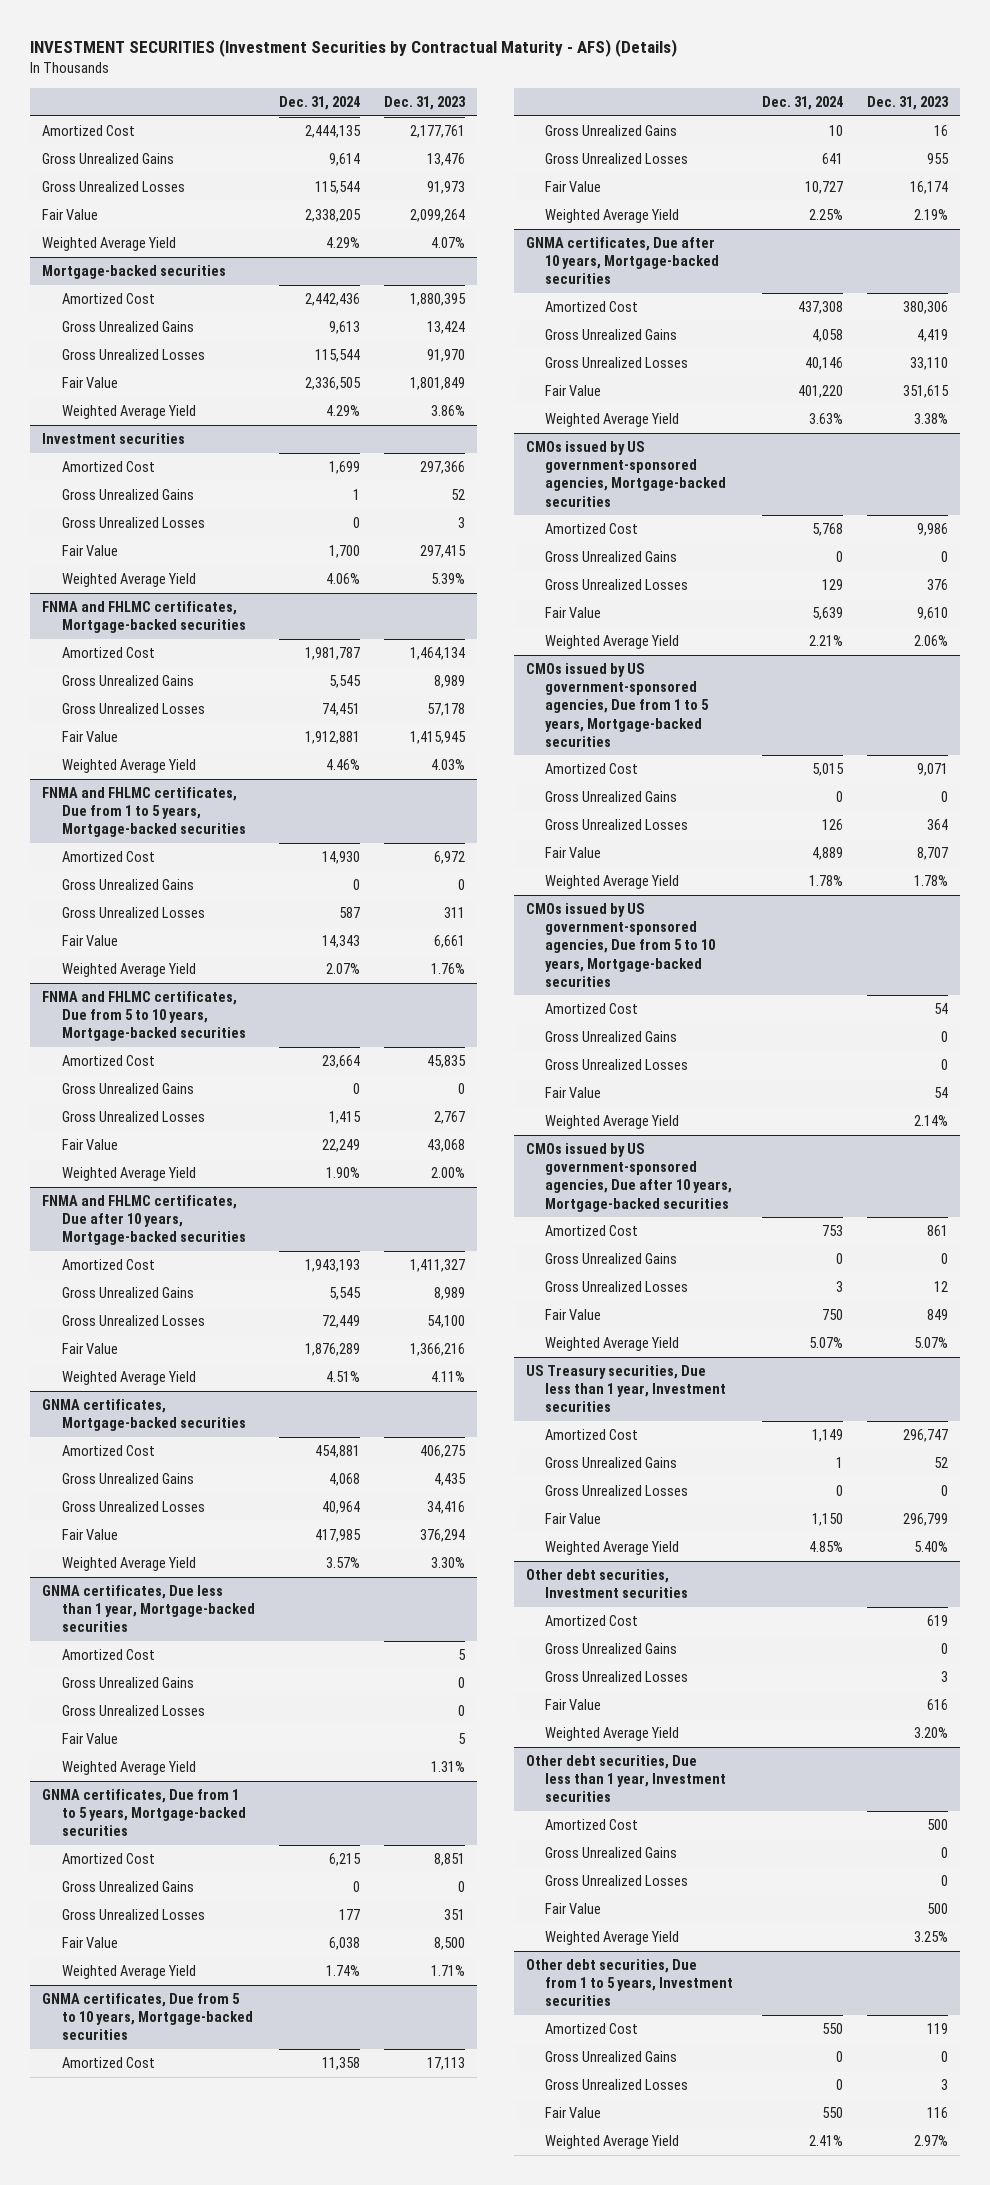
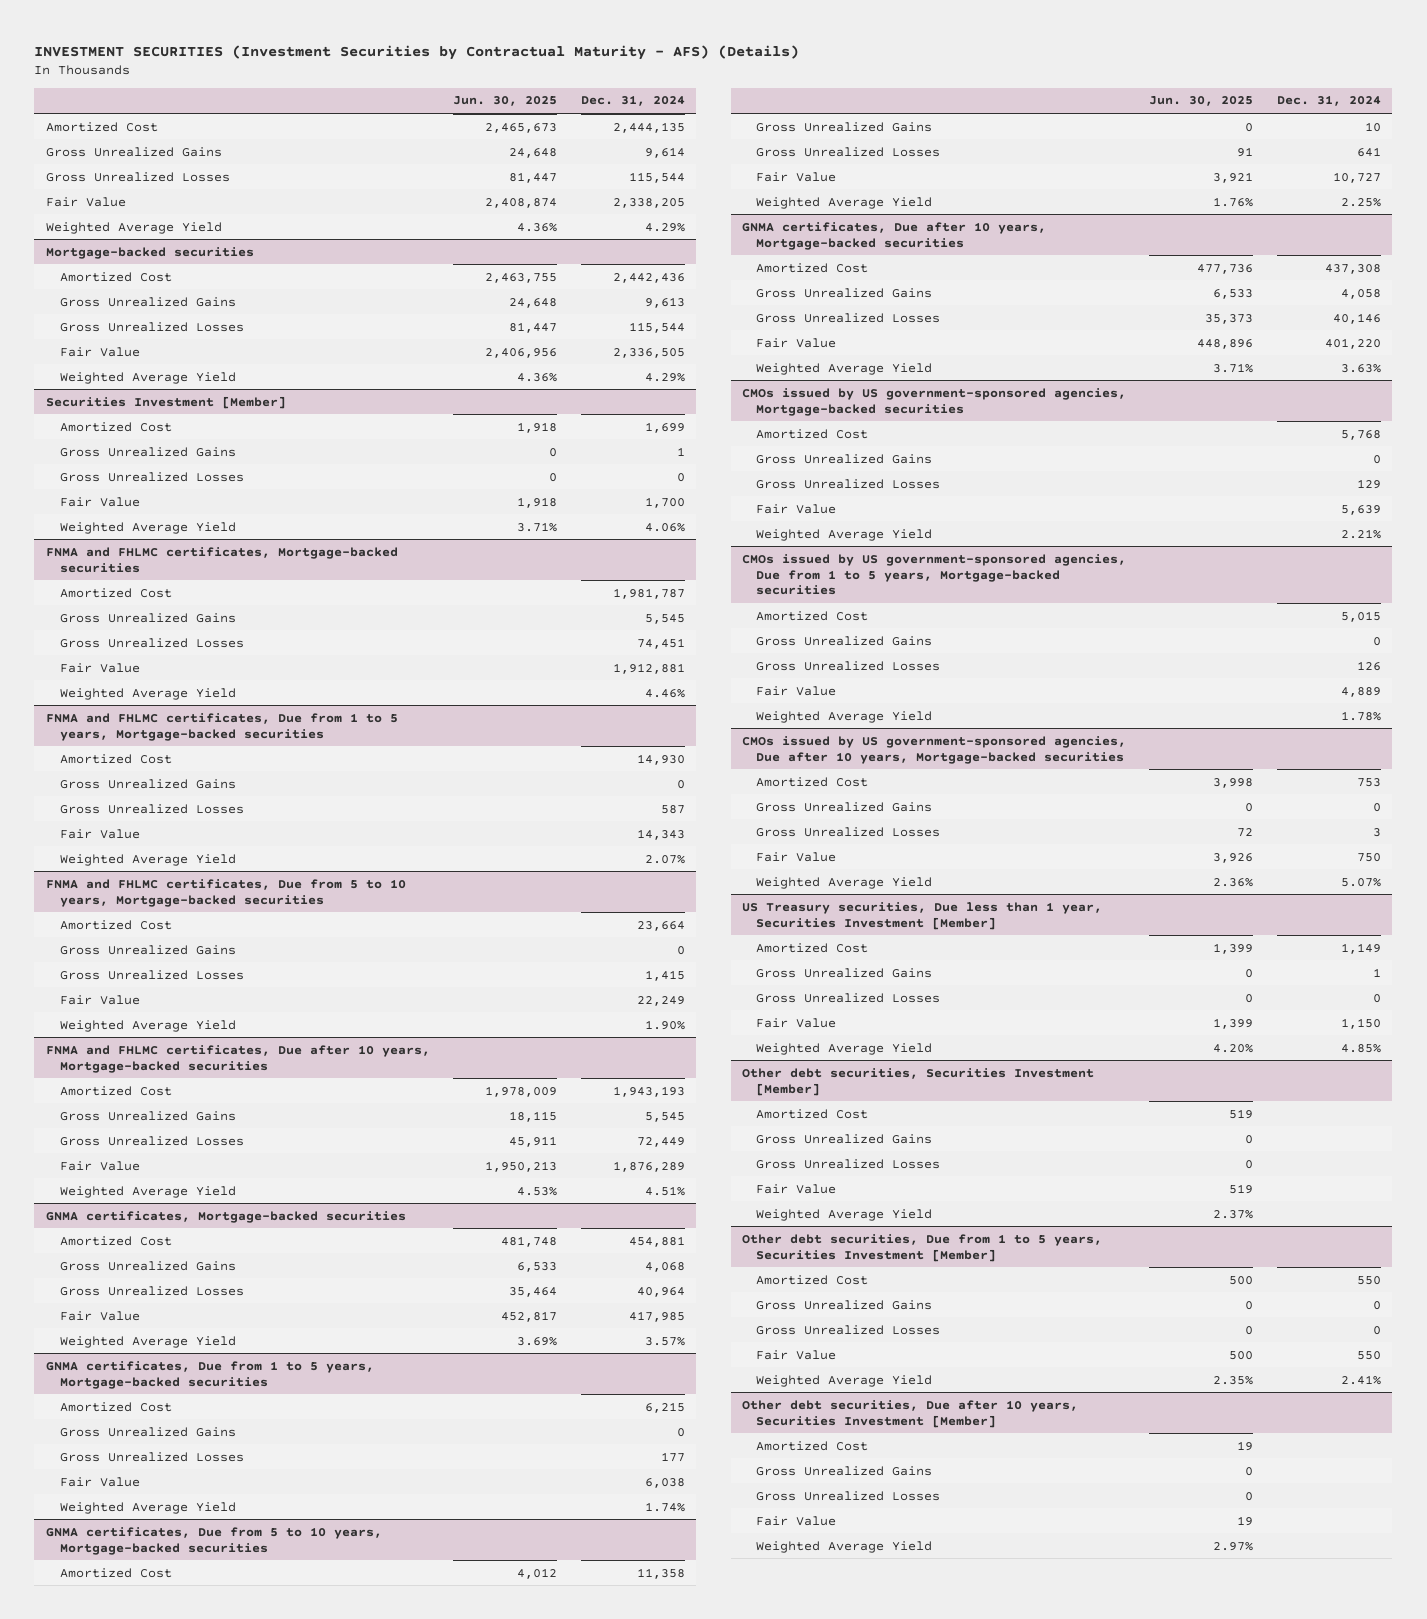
[383,95,466,110] Dec. 31, 2023 -> none
none -> [453,96,558,107] Jun. 30, 2025
[42,433,186,445] Investment securities -> [46,395,287,409] Securities Investment [Member]
[42,1585,255,1633] GNMA certificates, Due less than 1 year, Mortgage-backed securities -> none
[61,1649,155,1661] Amortized Cost -> none
[61,1677,194,1689] Gross Unrealized Gains -> none
[61,1705,205,1717] Gross Unrealized Losses -> none
[61,1733,118,1745] Fair Value -> none
[61,1761,196,1776] Weighted Average Yield -> none
[525,903,716,987] CMOs issued by US government-sponsored agencies, Due from 5 to 10 years, Mortgage-backed securities -> none
[545,1003,639,1015] Amortized Cost -> none
[545,1031,678,1043] Gross Unrealized Gains -> none
[545,1059,689,1071] Gross Unrealized Losses -> none
[545,1087,602,1099] Fair Value -> none
[545,1115,680,1130] Weighted Average Yield -> none
[525,1365,727,1413] US Treasury securities, Due less than 1 year, Investment securities -> [742,901,1103,930] US Treasury securities, Due less than 1 year, Securities Investment [Member]
[545,1615,639,1627] Amortized Cost -> none
[545,1643,678,1655] Gross Unrealized Gains -> none
[545,1671,689,1683] Gross Unrealized Losses -> none
[545,1699,602,1711] Fair Value -> none
[545,1727,680,1742] Weighted Average Yield -> none
[525,1755,727,1803] Other debt securities, Due less than 1 year, Investment securities -> none
[525,1569,689,1599] Other debt securities, Investment securities -> [742,1067,1095,1096] Other debt securities, Securities Investment [Member]
[525,1959,734,2007] Other debt securities, Due from 1 to 5 years, Investment securities -> [742,1233,1103,1262] Other debt securities, Due from 1 to 5 years, Securities Investment [Member]
none -> [742,1399,1079,1428] Other debt securities, Due after 10 years, Securities Investment [Member]
none -> [755,1440,868,1451] Amortized Cost
none -> [755,1465,932,1476] Gross Unrealized Gains
none -> [755,1490,940,1501] Gross Unrealized Losses
none -> [755,1515,836,1526] Fair Value
none -> [755,1540,932,1553] Weighted Average Yield

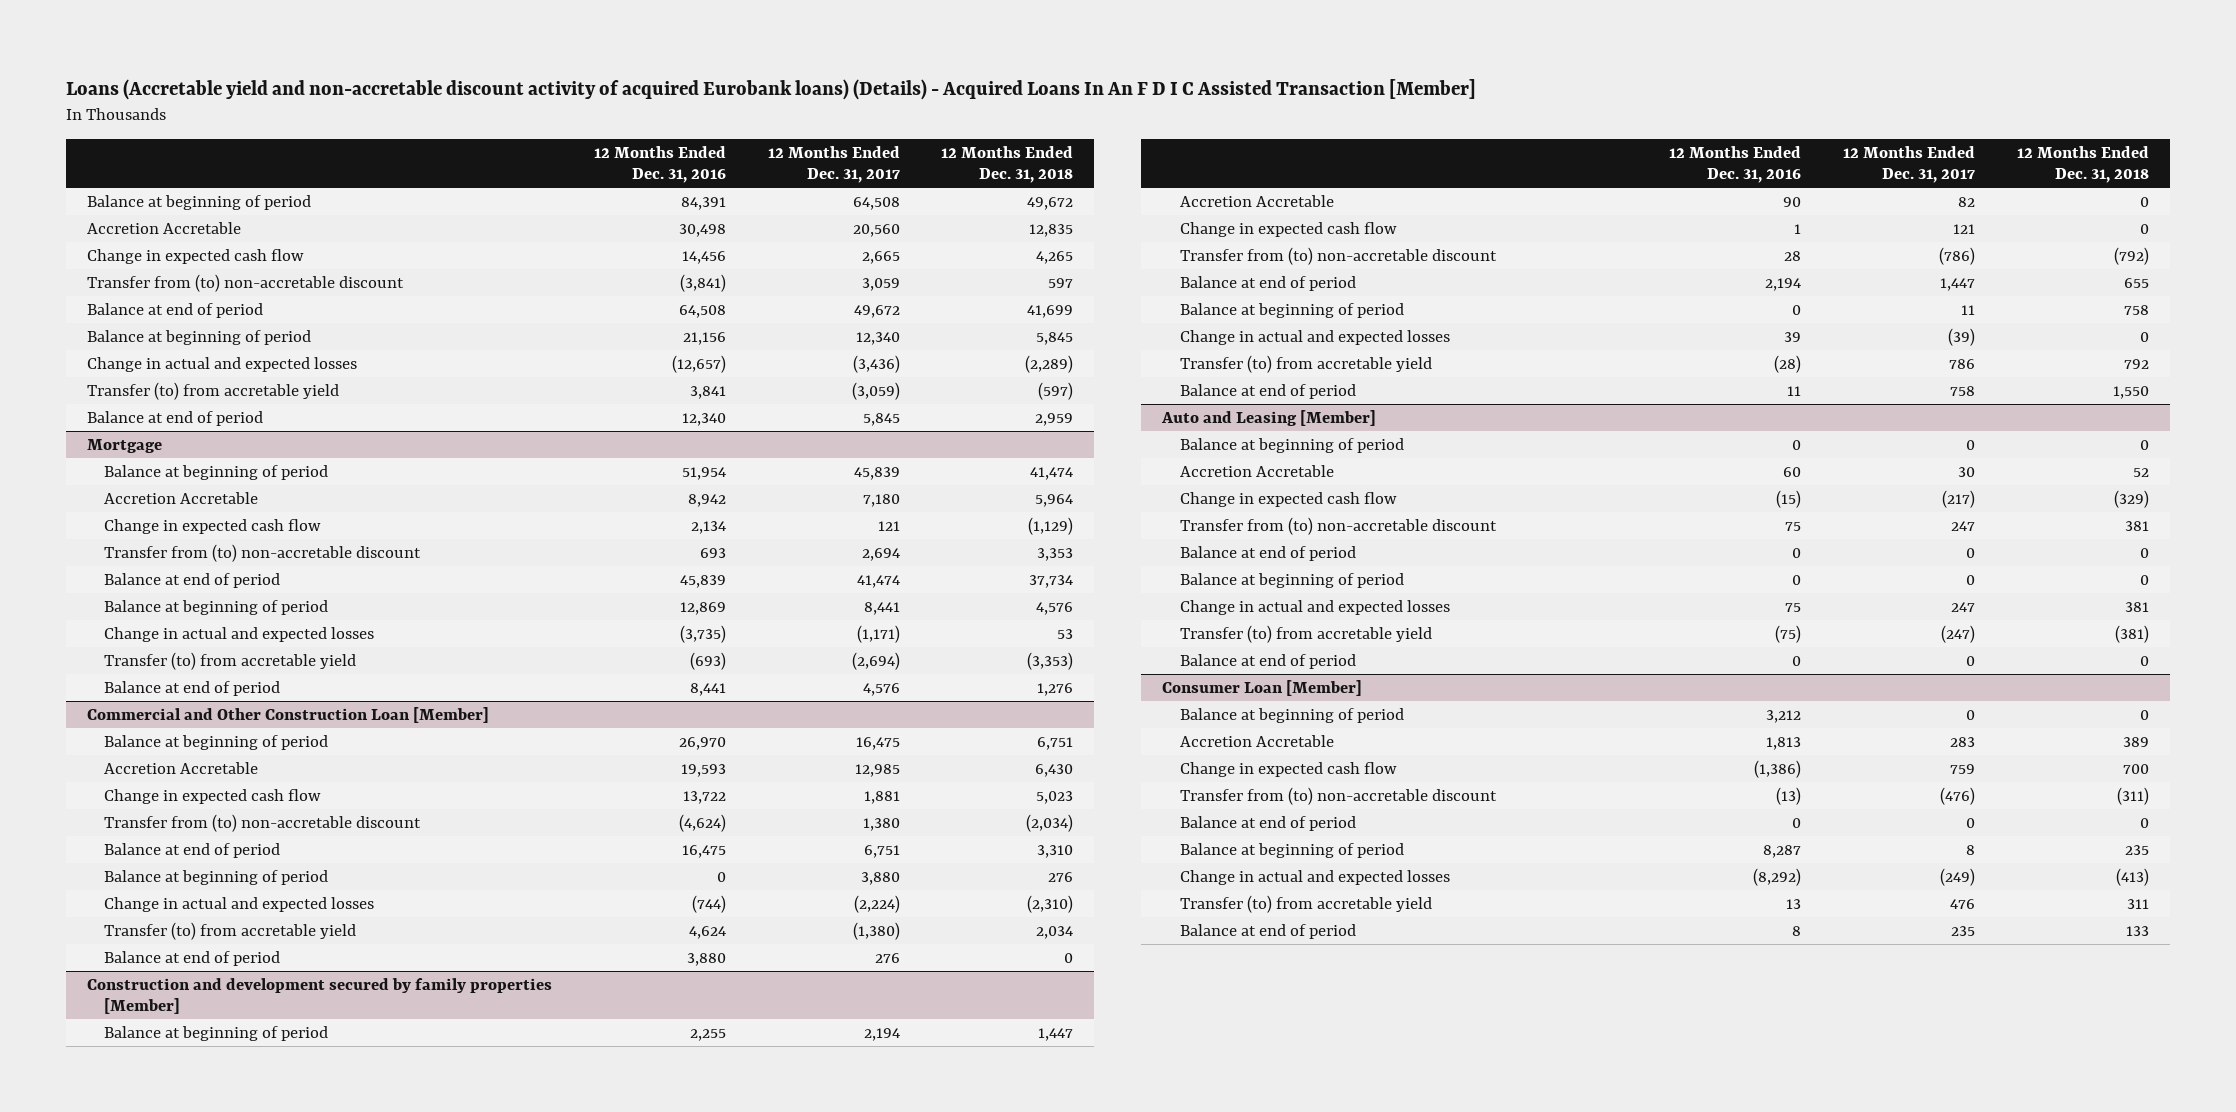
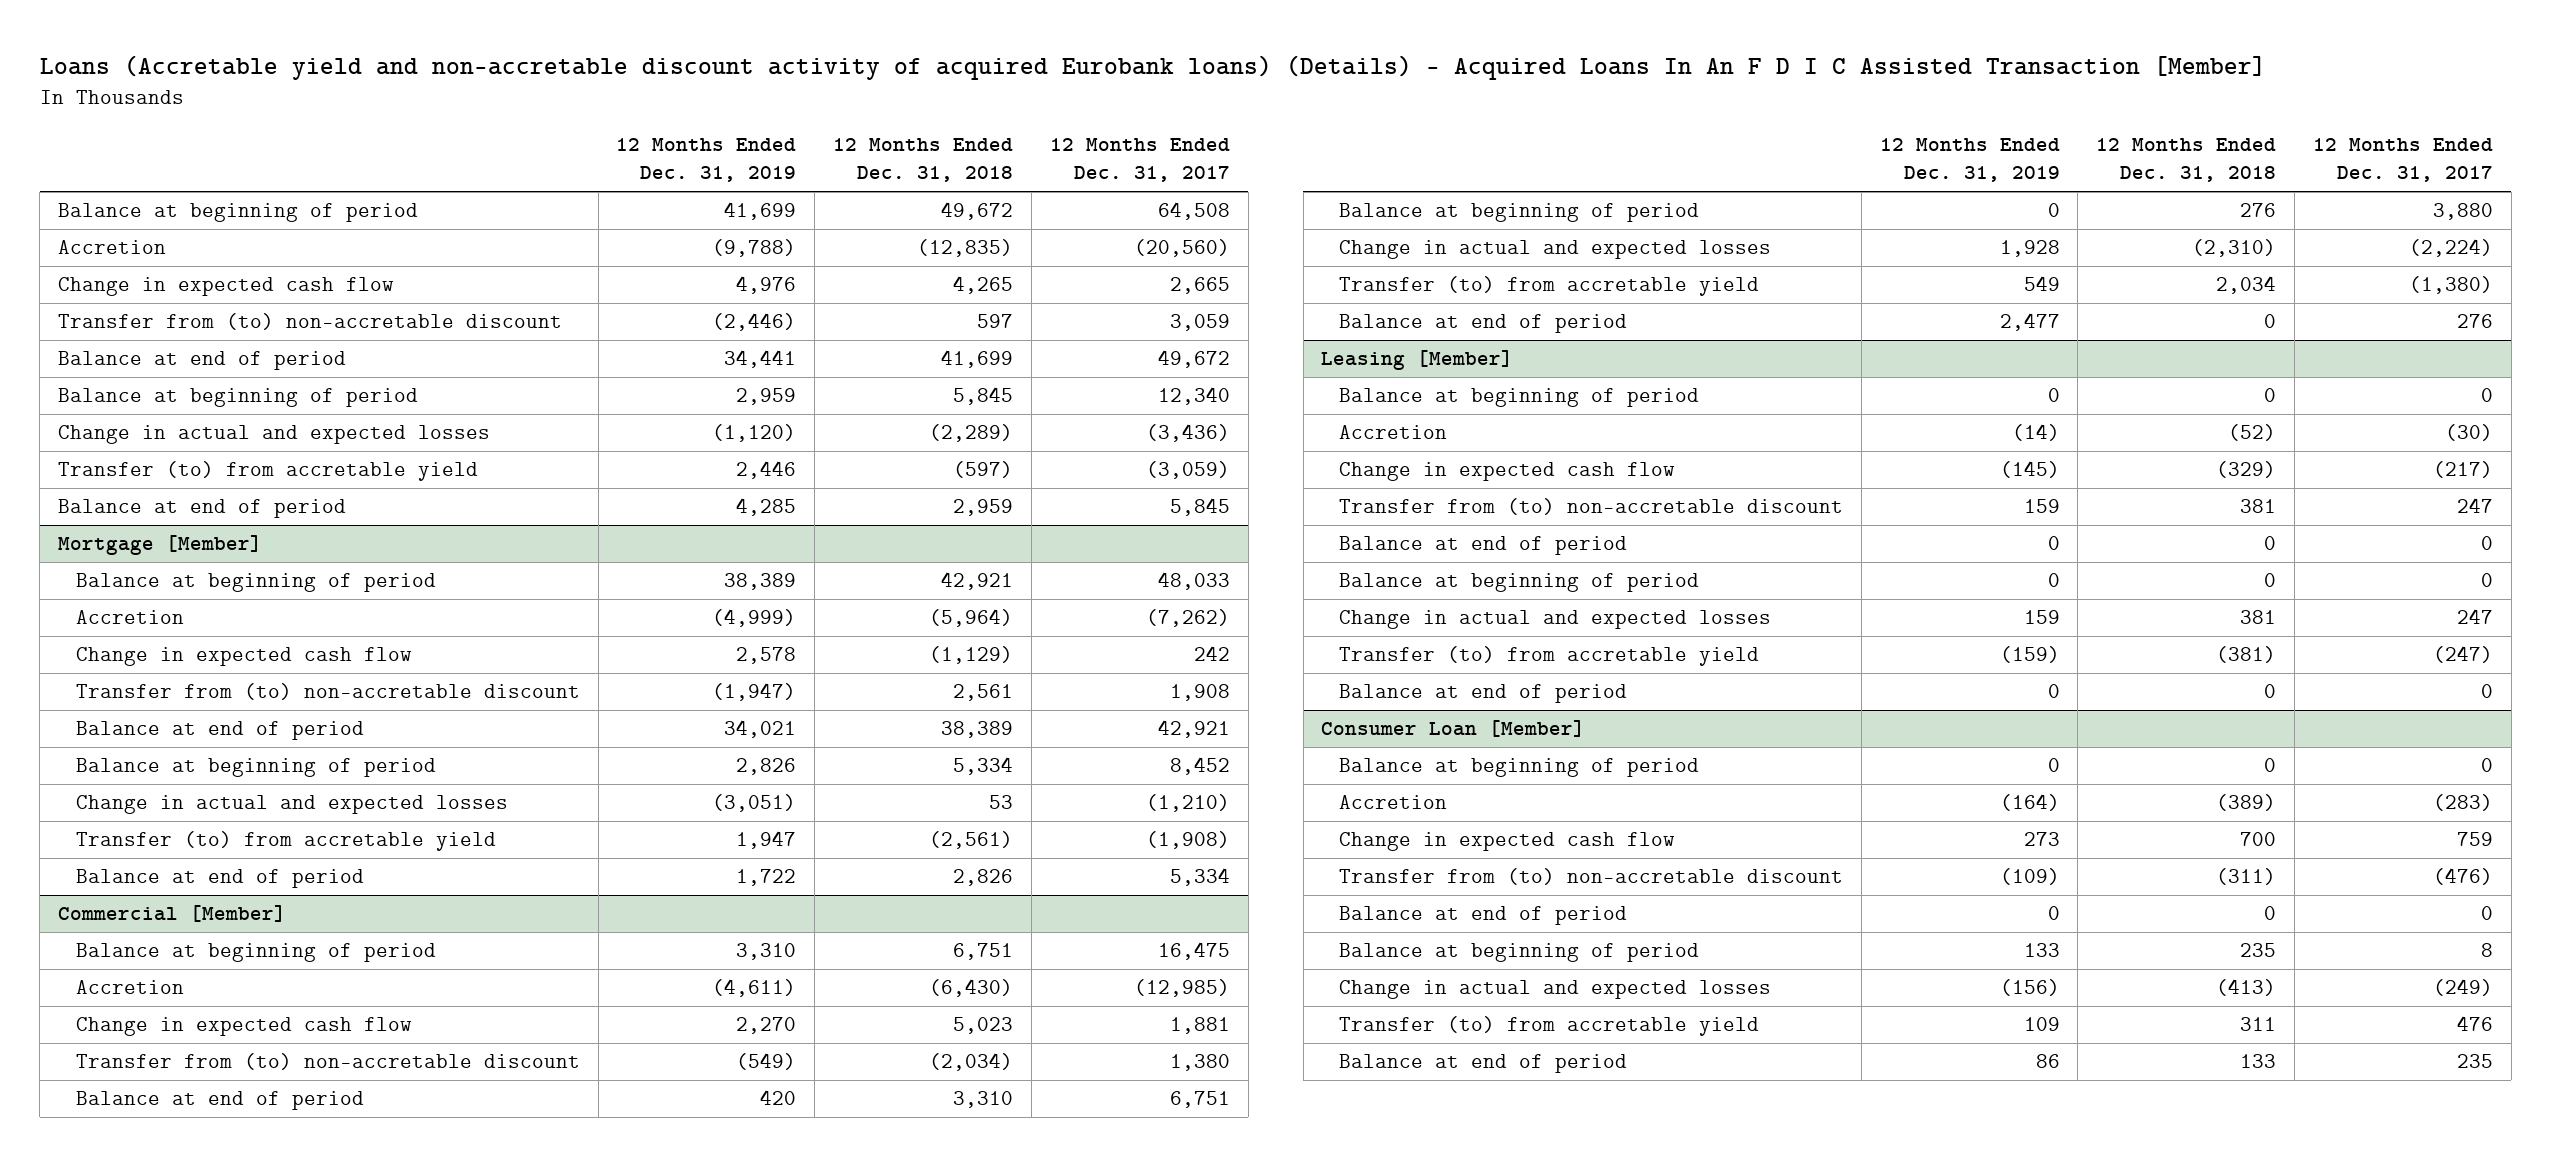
[593,145,726,184] 12 Months Ended Dec. 31, 2016 -> none
none -> [616,138,797,183] 12 Months Ended Dec. 31, 2019
[86,221,241,234] Accretion Accretable -> [58,240,167,255] Accretion
[852,223,900,237] 20,560 -> [1133,239,1230,258] (20,560)
[1029,223,1074,237] 12,835 -> [917,239,1014,258] (12,835)
[86,438,162,453] Mortgage -> [58,535,263,556] Mortgage [Member]
[853,466,900,480] 45,839 -> [1157,572,1230,591] 48,033
[1030,466,1074,480] 41,474 -> [941,572,1014,591] 42,921
[103,491,258,504] Accretion Accretable -> [75,610,184,625] Accretion
[862,493,900,507] 7,180 -> [1145,609,1230,628] (7,262)
[1035,493,1074,507] 5,964 -> [929,609,1014,628] (5,964)
[877,520,900,531] 121 -> [1193,646,1230,662] 242
[861,547,900,561] 2,694 -> [1169,684,1230,702] 1,908
[1037,547,1074,561] 3,353 -> [953,684,1014,702] 2,561
[856,574,900,588] 41,474 -> [1157,720,1230,739] 42,921
[1029,574,1074,588] 37,734 -> [941,721,1014,739] 38,389
[863,601,900,615] 8,441 -> [1169,757,1230,776] 8,452
[1036,601,1074,615] 4,576 -> [953,757,1014,776] 5,334
[856,624,900,643] (1,171) -> [1145,794,1230,813] (1,210)
[851,651,900,670] (2,694) -> [1145,831,1230,850] (1,908)
[1027,651,1074,670] (3,353) -> [929,831,1014,850] (2,561)
[862,682,900,696] 4,576 -> [1169,868,1230,887] 5,334
[1037,682,1074,696] 1,276 -> [953,869,1014,887] 2,826
[86,706,489,723] Commercial and Other Construction Loan [Member] -> [58,905,287,923] Commercial [Member]
[103,761,258,774] Accretion Accretable -> [75,980,184,995] Accretion
[854,763,900,777] 12,985 -> [1133,979,1230,998] (12,985)
[1035,763,1074,777] 6,430 -> [929,979,1014,998] (6,430)
[103,1025,328,1041] Balance at beginning of period -> none
[1179,194,1334,207] Accretion Accretable -> none
[1179,221,1397,237] Change in expected cash flow -> none
[1179,246,1497,265] Transfer from (to) non-accretable discount -> none
[1179,275,1356,291] Balance at end of period -> none
[1179,302,1404,318] Balance at beginning of period -> none
[1179,329,1450,345] Change in actual and expected losses -> none
[1179,354,1432,373] Transfer (to) from accretable yield -> none
[1179,383,1356,399] Balance at end of period -> none
[1161,409,1377,426] Auto and Leasing [Member] -> none
[86,977,552,1015] Construction and development secured by family properties [Member] -> [1321,350,1514,371] Leasing [Member]
[1179,464,1334,477] Accretion Accretable -> [1338,425,1447,440] Accretion
[1958,466,1976,477] 30 -> [2444,424,2493,442] (30)
[2133,467,2150,477] 52 -> [2228,424,2277,442] (52)
[1179,734,1334,747] Accretion Accretable -> [1338,795,1447,810] Accretion
[1950,736,1976,747] 283 -> [2432,794,2493,812] (283)
[2123,736,2150,747] 389 -> [2216,794,2277,812] (389)

